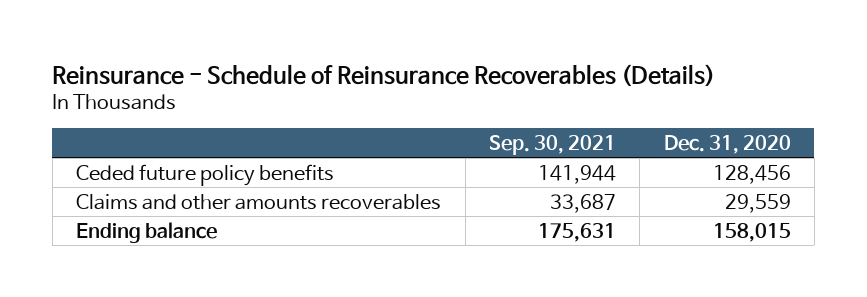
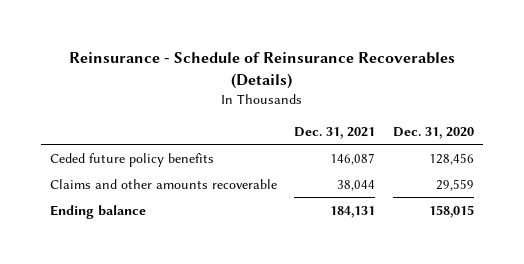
[488,134,616,155] Sep. 30, 2021 -> none
none -> [294,126,376,139] Dec. 31, 2021
[76,193,442,210] Claims and other amounts recoverables -> [49,178,277,189] Claims and other amounts recoverable

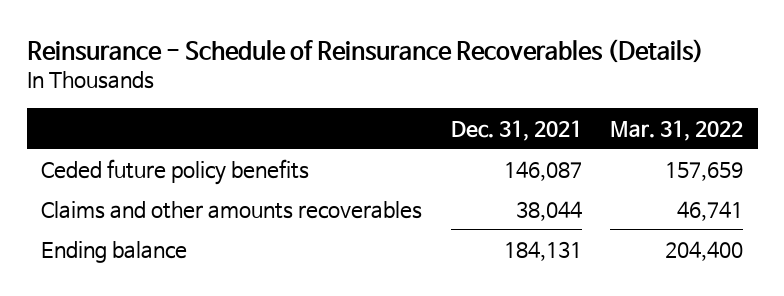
[393,126,475,139] Dec. 31, 2020 -> none
none -> [610,119,744,141] Mar. 31, 2022
[49,178,277,189] Claims and other amounts recoverable -> [41,200,423,219] Claims and other amounts recoverables

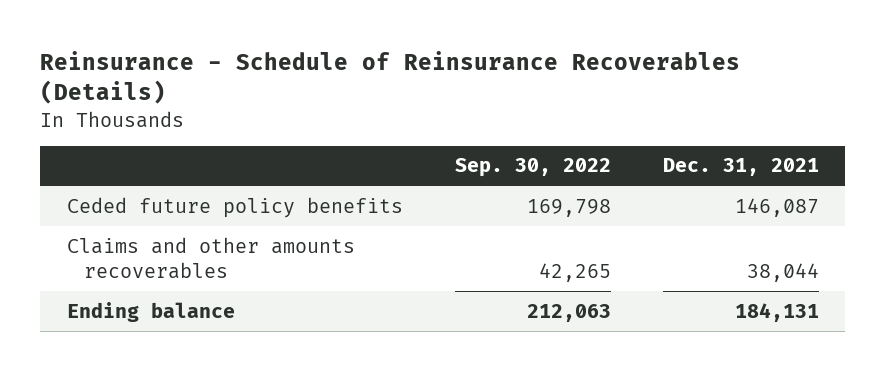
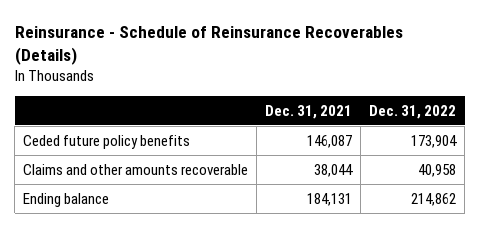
[454,158,611,178] Sep. 30, 2022 -> none
none -> [369,104,457,119] Dec. 31, 2022
[66,236,355,279] Claims and other amounts recoverables -> [23,163,249,175] Claims and other amounts recoverable

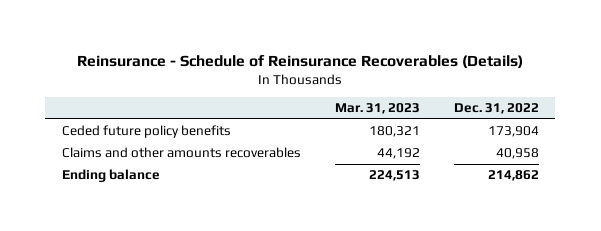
[265,104,353,119] Dec. 31, 2021 -> none
none -> [334,103,420,115] Mar. 31, 2023
[23,163,249,175] Claims and other amounts recoverable -> [62,147,302,159] Claims and other amounts recoverables

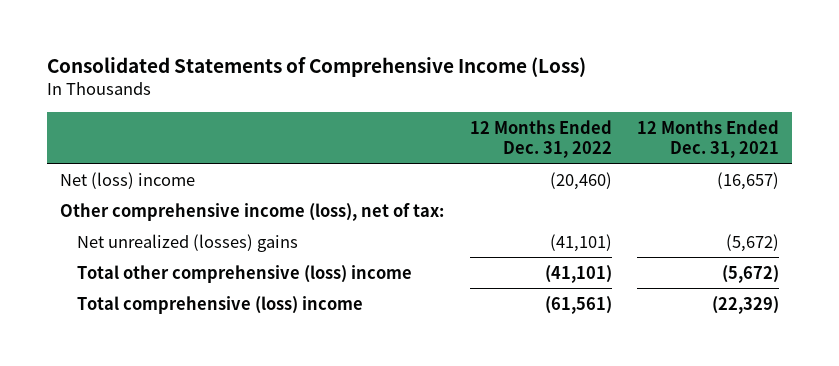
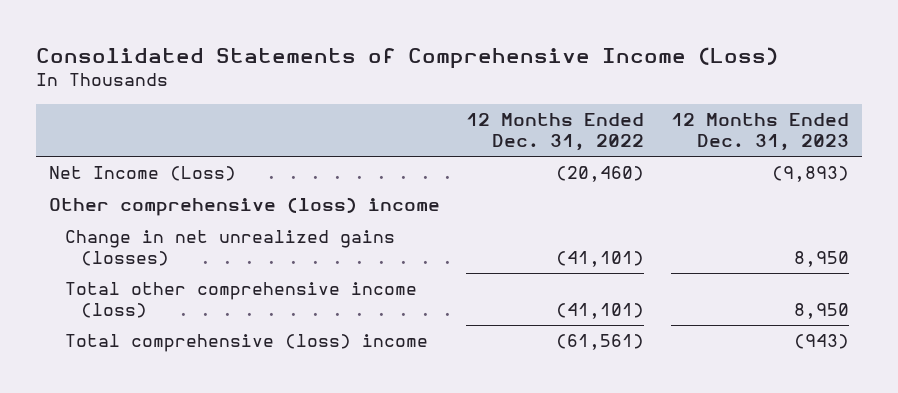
[637,119,780,158] 12 Months Ended Dec. 31, 2021 -> none
none -> [670,113,849,152] 12 Months Ended Dec. 31, 2023
[59,171,195,189] Net (loss) income -> [48,166,236,182] Net Income (Loss)
[59,202,444,221] Other comprehensive income (loss), net of tax: -> [48,197,440,217] Other comprehensive (loss) income
[77,233,299,252] Net unrealized (losses) gains -> [65,230,396,267] Change in net unrealized gains (losses)
[77,264,413,283] Total other comprehensive (loss) income -> [65,282,418,319] Total other comprehensive income (loss)

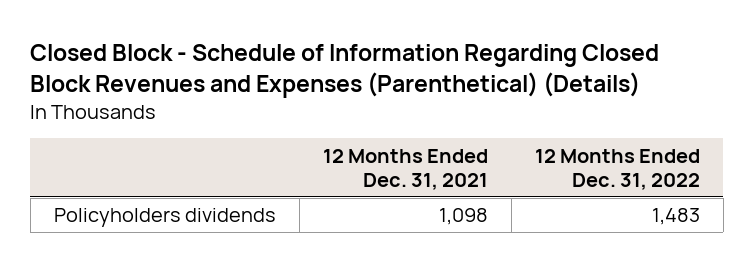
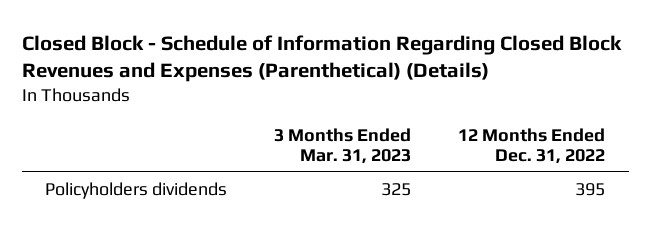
[322,148,488,190] 12 Months Ended Dec. 31, 2021 -> none
none -> [274,127,412,165] 3 Months Ended Mar. 31, 2023
[651,208,700,226] 1,483 -> [575,182,606,196] 395

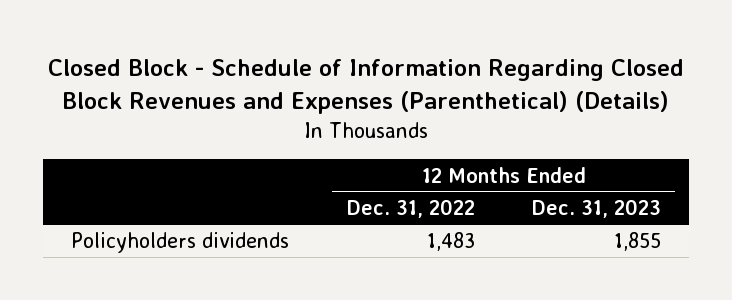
[274,127,412,165] 3 Months Ended Mar. 31, 2023 -> none
none -> [531,199,661,219] Dec. 31, 2023
[575,182,606,196] 395 -> [426,232,475,252] 1,483

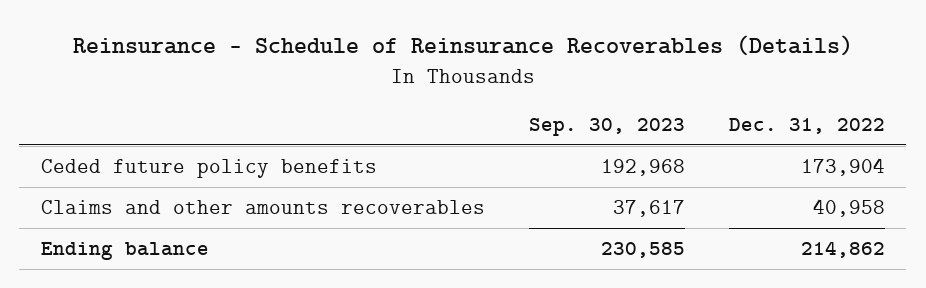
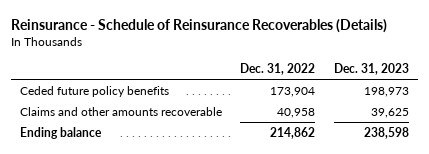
[528,118,685,137] Sep. 30, 2023 -> none
none -> [333,63,409,76] Dec. 31, 2023
[41,199,486,214] Claims and other amounts recoverables -> [20,106,223,116] Claims and other amounts recoverable

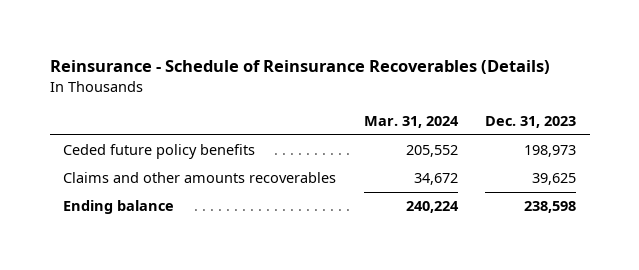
[240,63,316,76] Dec. 31, 2022 -> none
none -> [363,115,459,128] Mar. 31, 2024
[20,106,223,116] Claims and other amounts recoverable -> [63,172,337,184] Claims and other amounts recoverables

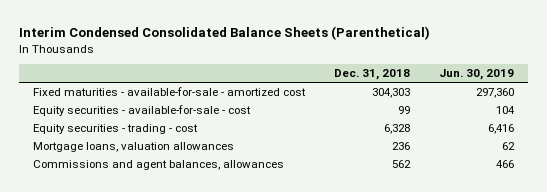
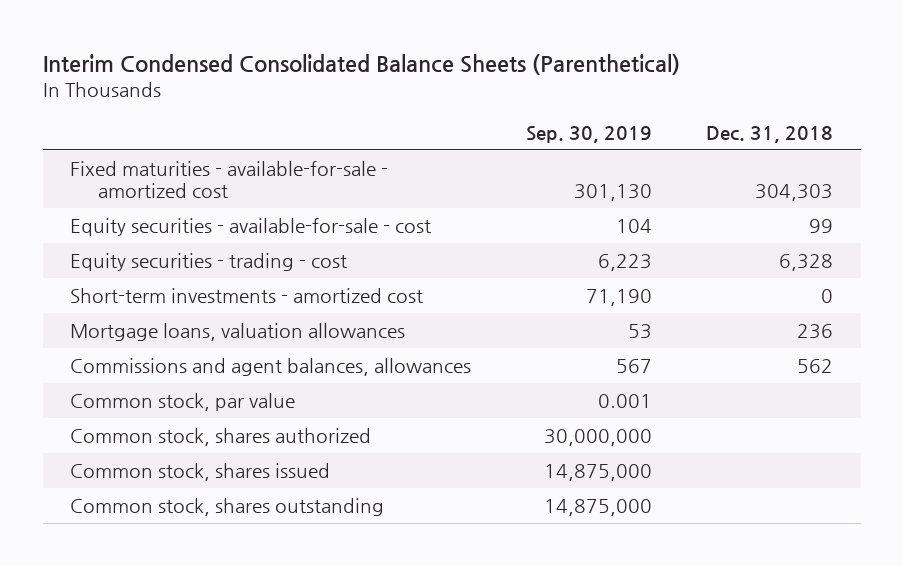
[438,69,514,81] Jun. 30, 2019 -> none
none -> [525,125,652,143] Sep. 30, 2019
none -> [69,287,423,303] Short-term investments - amortized cost
none -> [69,392,295,411] Common stock, par value
none -> [69,427,371,446] Common stock, shares authorized
none -> [69,462,330,481] Common stock, shares issued
none -> [69,497,384,516] Common stock, shares outstanding

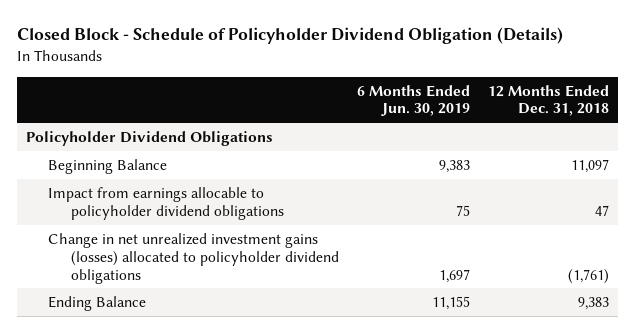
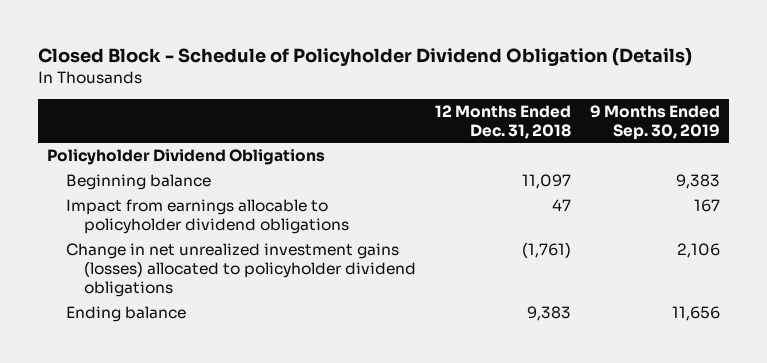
[356,84,470,117] 6 Months Ended Jun. 30, 2019 -> none
none -> [589,104,720,140] 9 Months Ended Sep. 30, 2019
[48,158,168,174] Beginning Balance -> [65,174,211,191] Beginning balance
[48,295,147,311] Ending Balance -> [65,306,186,323] Ending balance

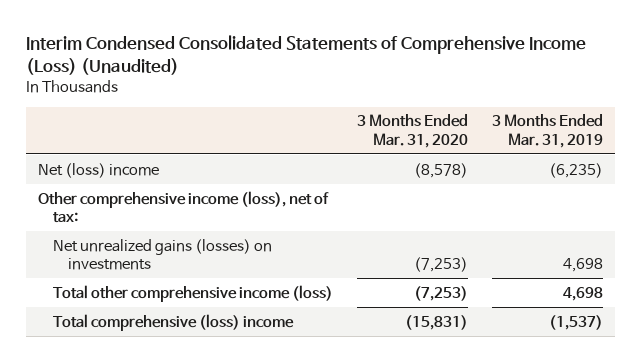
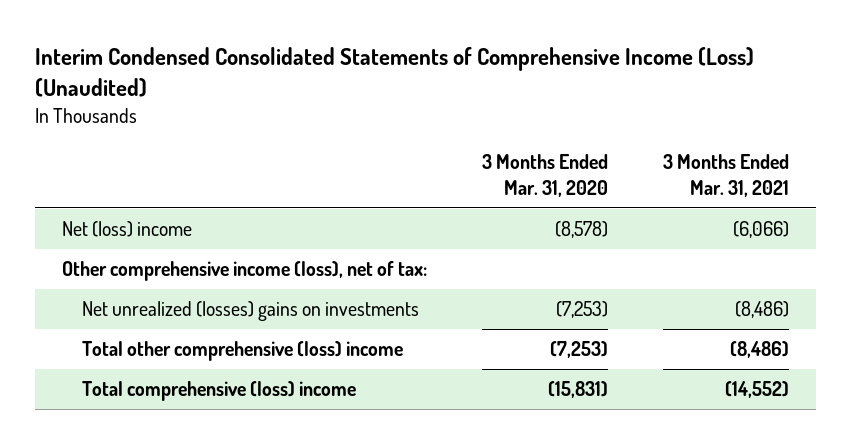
[492,114,604,148] 3 Months Ended Mar. 31, 2019 -> none
none -> [662,154,789,197] 3 Months Ended Mar. 31, 2021
[53,238,273,271] Net unrealized gains (losses) on investments -> [82,301,420,322] Net unrealized (losses) gains on investments
[53,284,334,302] Total other comprehensive income (loss) -> [82,341,404,362] Total other comprehensive (loss) income

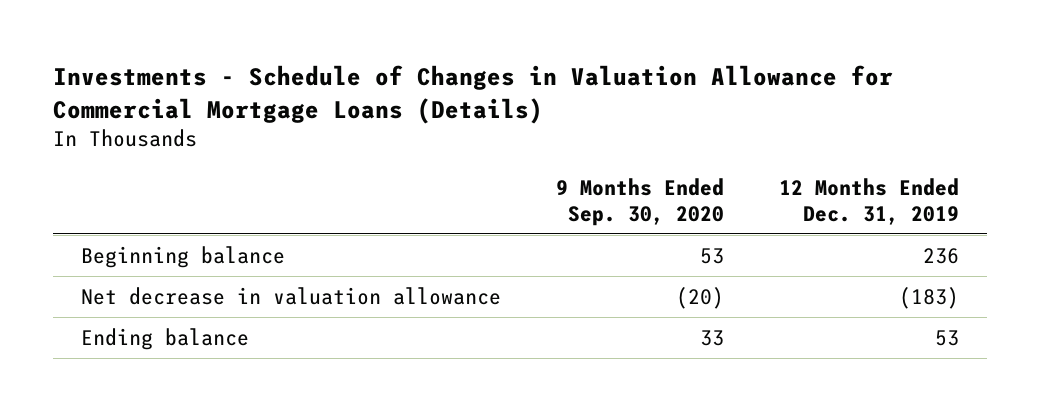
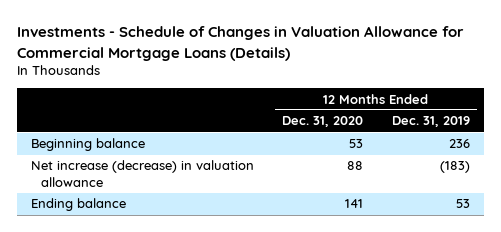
[555,177,724,226] 9 Months Ended Sep. 30, 2020 -> none
none -> [282,116,364,128] Dec. 31, 2020
[80,286,501,305] Net decrease in valuation allowance -> [31,160,255,187] Net increase (decrease) in valuation allowance

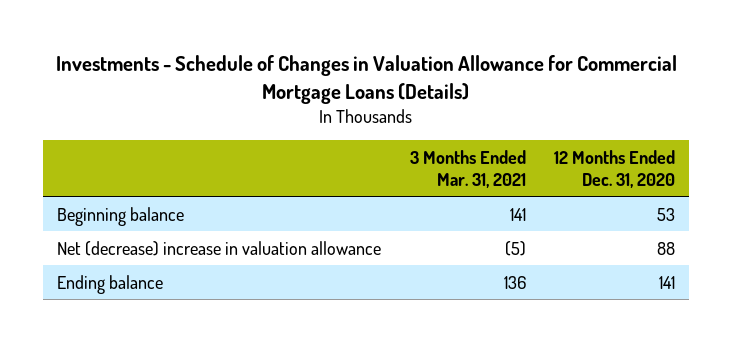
[391,116,470,128] Dec. 31, 2019 -> none
none -> [409,150,526,188] 3 Months Ended Mar. 31, 2021
[31,160,255,187] Net increase (decrease) in valuation allowance -> [57,240,382,256] Net (decrease) increase in valuation allowance

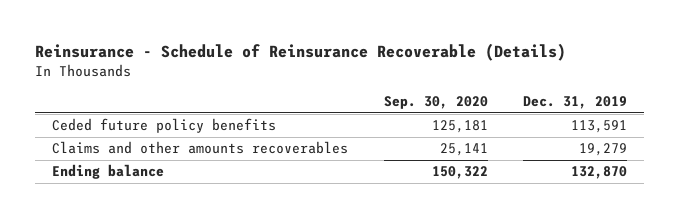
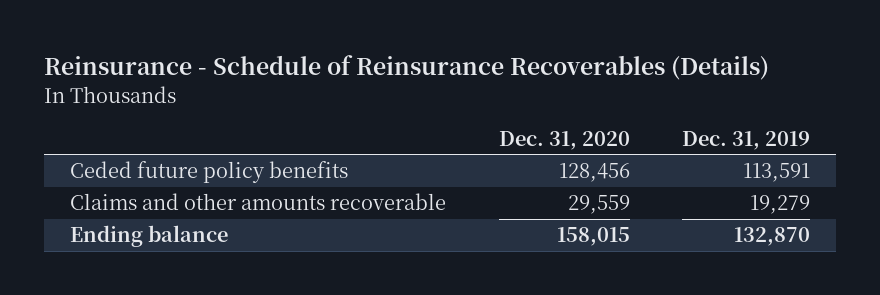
[34,42,566,61] Reinsurance - Schedule of Reinsurance Recoverable (Details) -> [44,55,770,81] Reinsurance - Schedule of Reinsurance Recoverables (Details)
[383,96,488,110] Sep. 30, 2020 -> none
none -> [498,130,630,150] Dec. 31, 2020
[52,141,349,155] Claims and other amounts recoverables -> [70,193,447,211] Claims and other amounts recoverable

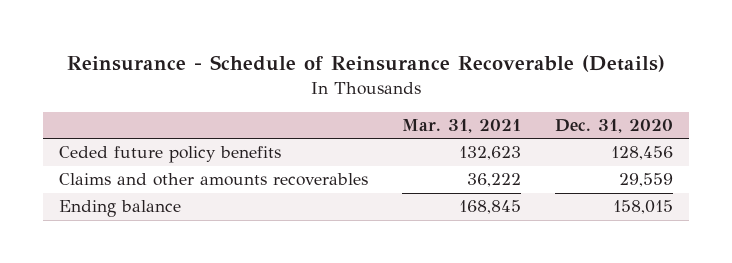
[44,55,770,81] Reinsurance - Schedule of Reinsurance Recoverables (Details) -> [67,55,666,73] Reinsurance - Schedule of Reinsurance Recoverable (Details)
[681,130,810,150] Dec. 31, 2019 -> none
none -> [402,119,522,134] Mar. 31, 2021
[70,193,447,211] Claims and other amounts recoverable -> [59,173,369,187] Claims and other amounts recoverables

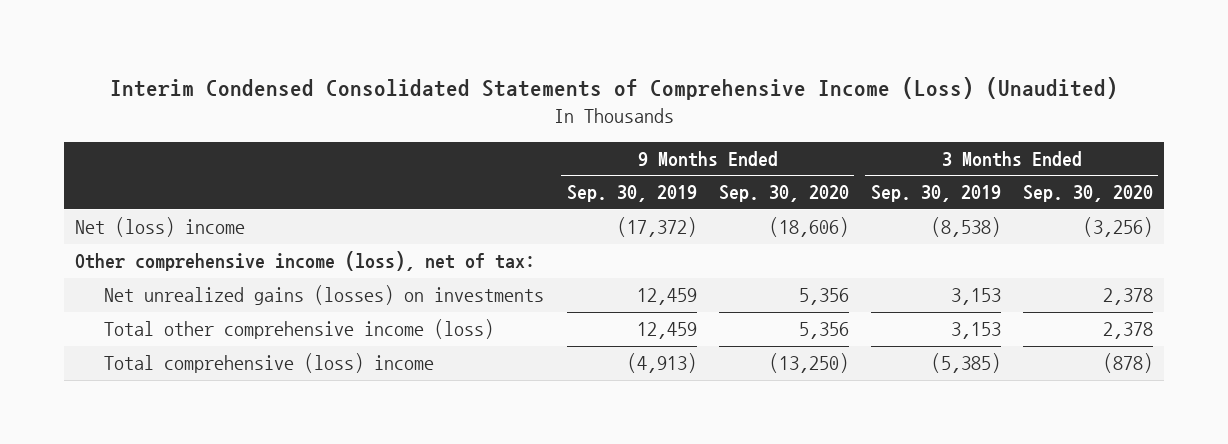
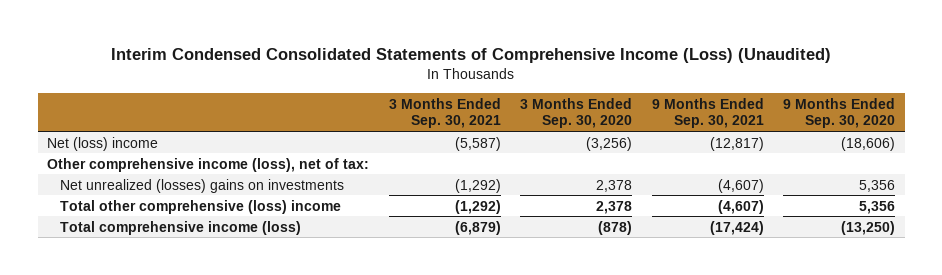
[566,185,697,203] Sep. 30, 2019 -> none
[870,185,1001,203] Sep. 30, 2019 -> none
none -> [388,97,501,129] 3 Months Ended Sep. 30, 2021
none -> [651,97,764,129] 9 Months Ended Sep. 30, 2021
[104,285,545,306] Net unrealized gains (losses) on investments -> [59,178,344,193] Net unrealized (losses) gains on investments
[104,319,495,340] Total other comprehensive income (loss) -> [59,199,341,214] Total other comprehensive (loss) income
[104,353,435,374] Total comprehensive (loss) income -> [59,220,301,235] Total comprehensive income (loss)

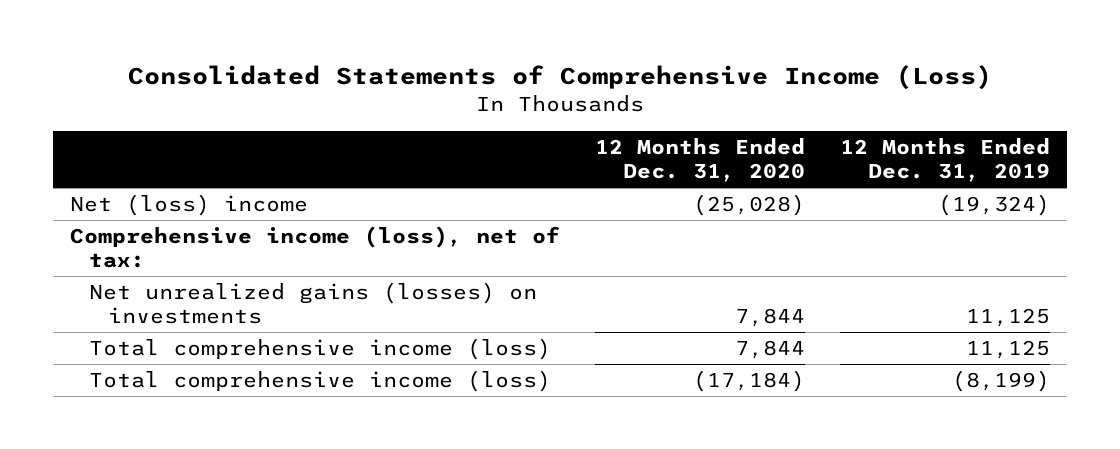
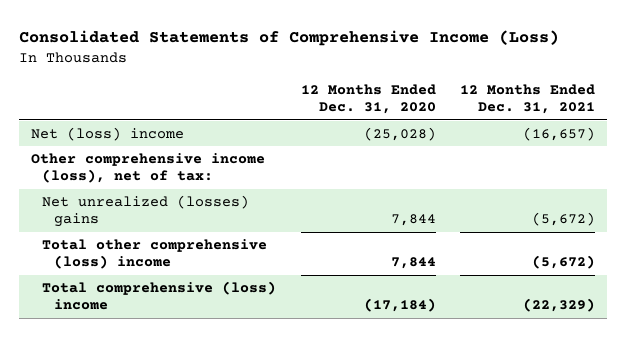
[839,137,1050,183] 12 Months Ended Dec. 31, 2019 -> none
none -> [460,84,596,115] 12 Months Ended Dec. 31, 2021
[70,225,561,269] Comprehensive income (loss), net of tax: -> [30,153,265,184] Other comprehensive income (loss), net of tax:
[89,281,538,325] Net unrealized gains (losses) on investments -> [42,195,250,228] Net unrealized (losses) gains
[89,337,552,360] Total comprehensive income (loss) -> [42,239,268,270] Total other comprehensive (loss) income
[89,369,552,392] Total comprehensive income (loss) -> [42,281,277,311] Total comprehensive (loss) income

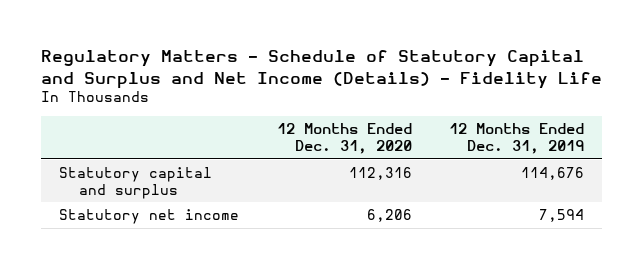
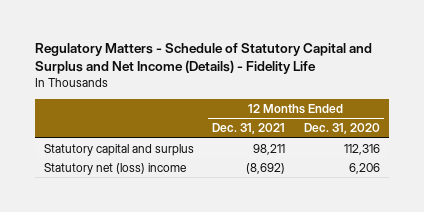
[448,123,584,154] 12 Months Ended Dec. 31, 2019 -> none
none -> [212,123,286,135] Dec. 31, 2021
[59,209,240,225] Statutory net income -> [43,162,187,175] Statutory net (loss) income

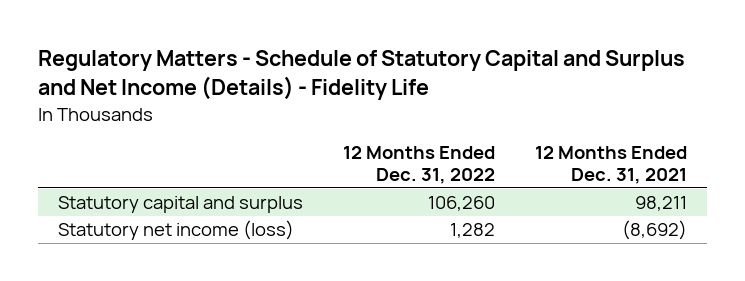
[303,123,380,135] Dec. 31, 2020 -> none
none -> [342,146,495,185] 12 Months Ended Dec. 31, 2022
[43,162,187,175] Statutory net (loss) income -> [57,220,294,241] Statutory net income (loss)

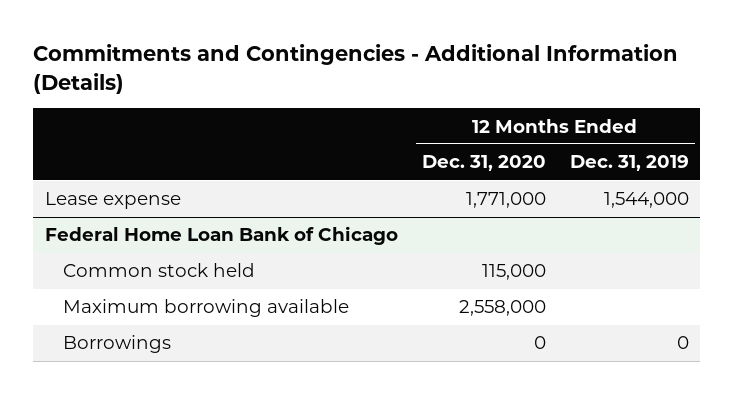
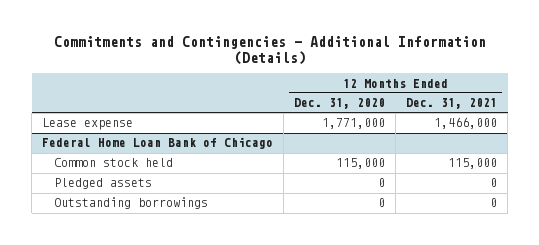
[569,155,689,172] Dec. 31, 2019 -> none
none -> [406,98,498,110] Dec. 31, 2021
[62,299,349,318] Maximum borrowing available -> none
none -> [53,178,152,190] Pledged assets
[62,335,171,354] Borrowings -> [53,197,208,210] Outstanding borrowings

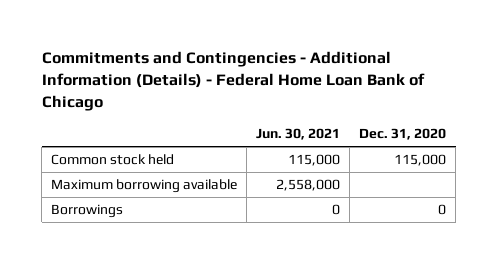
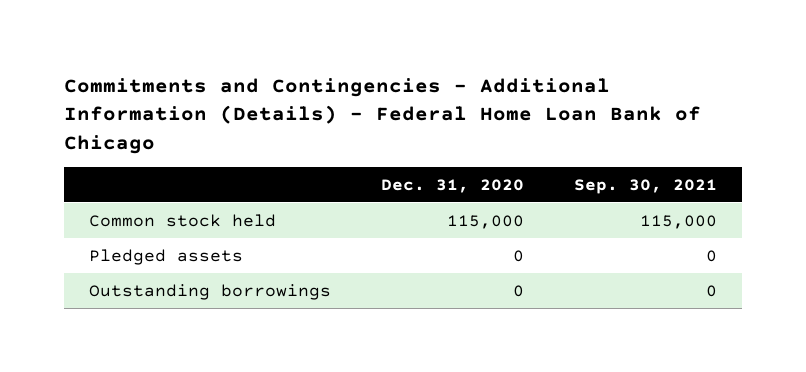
[256,128,341,141] Jun. 30, 2021 -> none
none -> [574,178,718,194] Sep. 30, 2021
[51,179,238,194] Maximum borrowing available -> none
none -> [88,248,243,265] Pledged assets
[51,204,124,219] Borrowings -> [88,283,331,300] Outstanding borrowings

